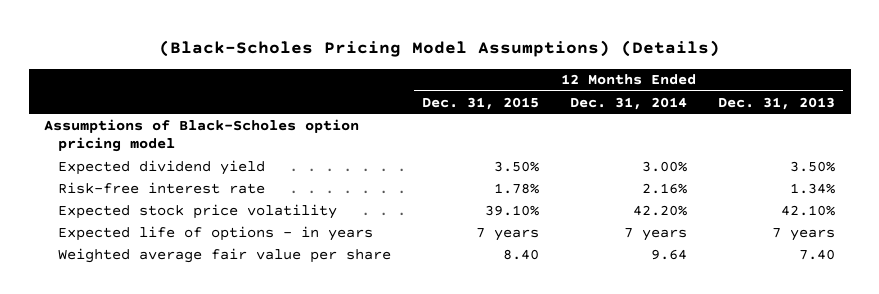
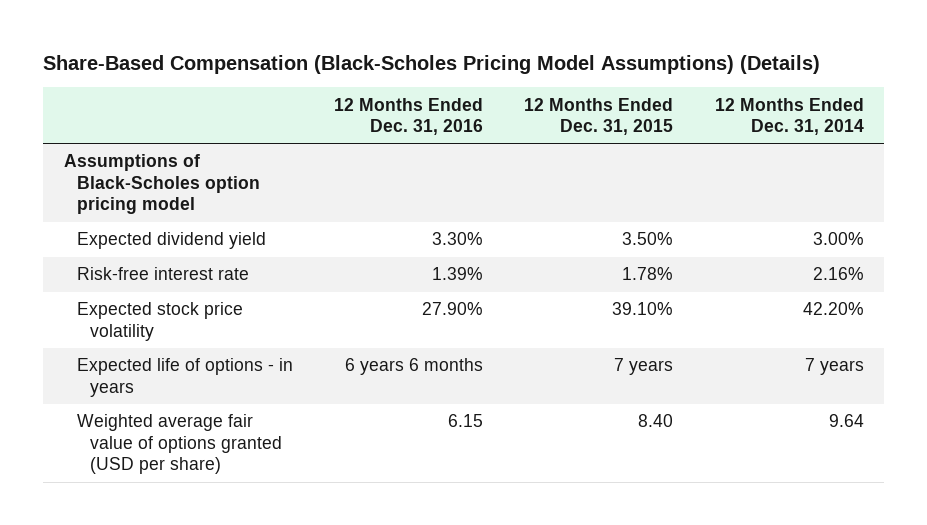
[158,39,720,57] (Black-Scholes Pricing Model Assumptions) (Details) -> [43,55,821,75] Share-Based Compensation (Black-Scholes Pricing Model Assumptions) (Details)
[718,96,836,110] Dec. 31, 2013 -> none
none -> [334,97,484,136] 12 Months Ended Dec. 31, 2016
[57,247,391,263] Weighted average fair value per share -> [76,414,283,475] Weighted average fair value of options granted (USD per share)

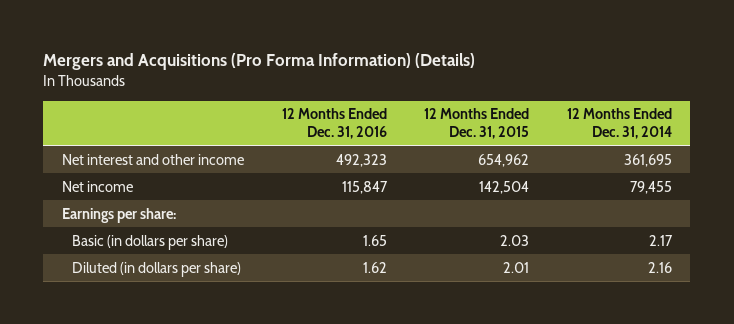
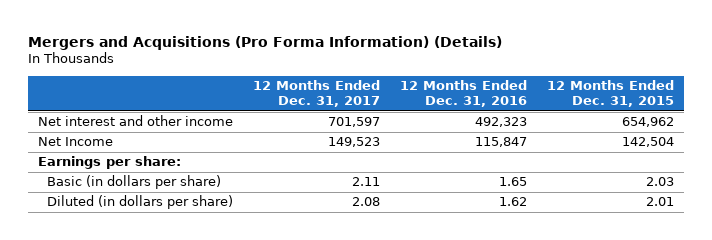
[566,108,672,139] 12 Months Ended Dec. 31, 2014 -> none
none -> [253,80,381,108] 12 Months Ended Dec. 31, 2017
[62,180,134,192] Net income -> [37,137,113,147] Net Income

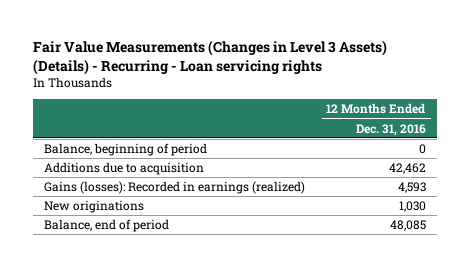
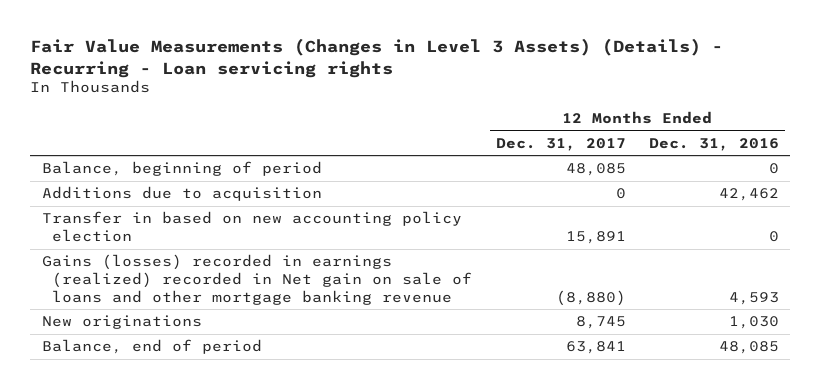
none -> [495,137,626,151] Dec. 31, 2017
none -> [42,211,463,243] Transfer in based on new accounting policy election
[44,180,306,194] Gains (losses): Recorded in earnings (realized) -> [42,254,473,305] Gains (losses) recorded in earnings (realized) recorded in Net gain on sale of loans and other mortgage banking revenue

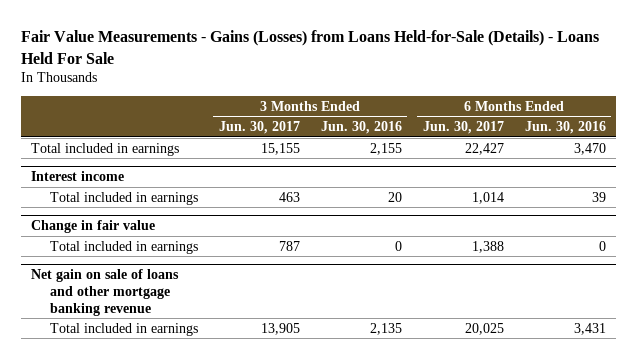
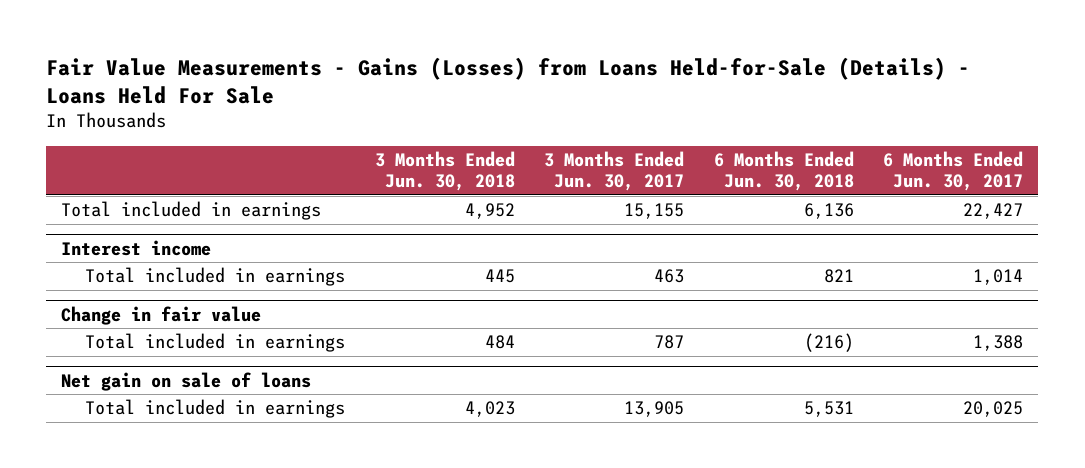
[320,121,402,135] Jun. 30, 2016 -> none
[524,121,606,135] Jun. 30, 2016 -> none
none -> [374,150,515,191] 3 Months Ended Jun. 30, 2018
none -> [713,150,854,191] 6 Months Ended Jun. 30, 2018
[31,269,180,316] Net gain on sale of loans and other mortgage banking revenue -> [61,371,312,391] Net gain on sale of loans

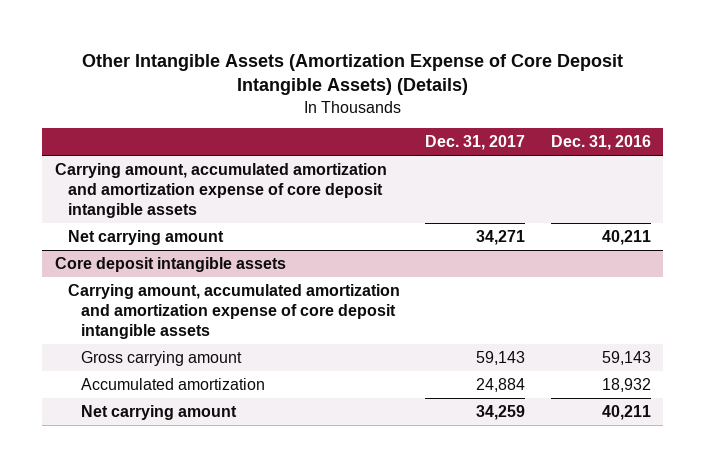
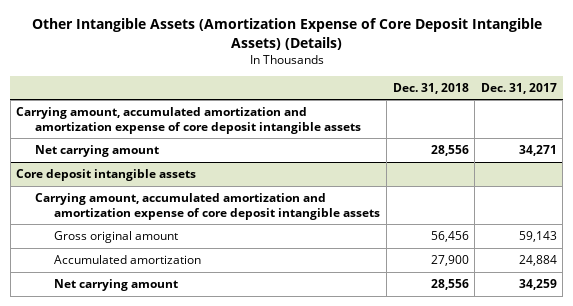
[550,135,651,151] Dec. 31, 2016 -> none
none -> [392,82,469,94] Dec. 31, 2018
[80,350,242,366] Gross carrying amount -> [54,231,179,244] Gross original amount

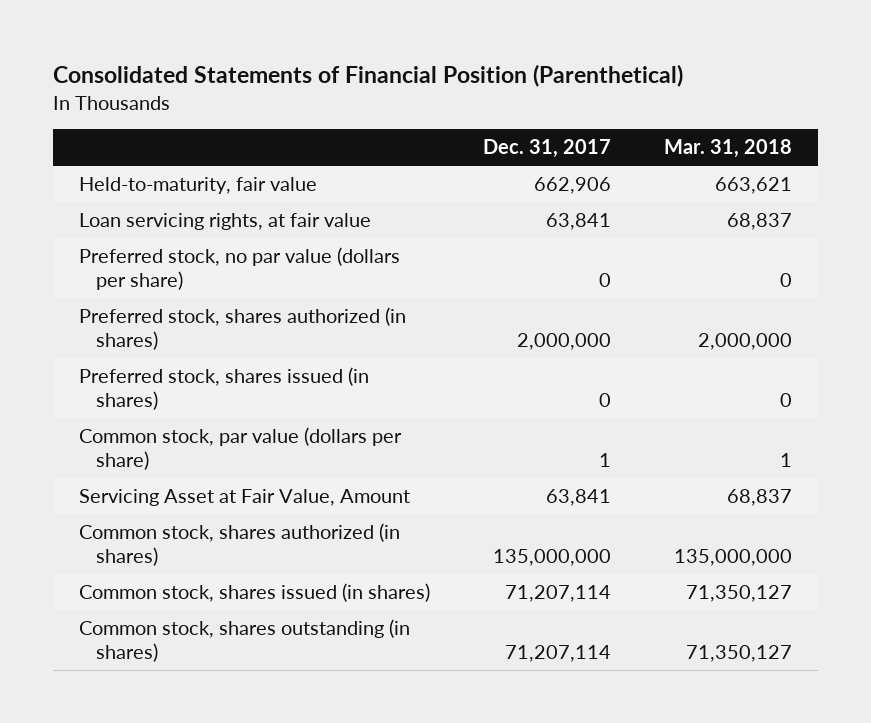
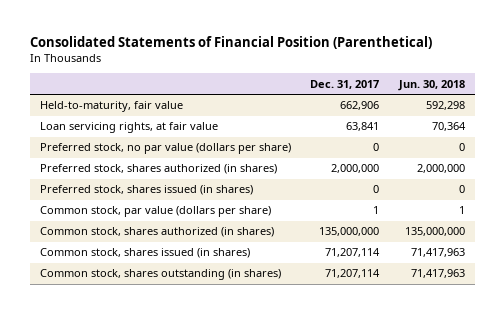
[663,139,792,159] Mar. 31, 2018 -> none
none -> [397,79,465,91] Jun. 30, 2018
[79,489,411,507] Servicing Asset at Fair Value, Amount -> none

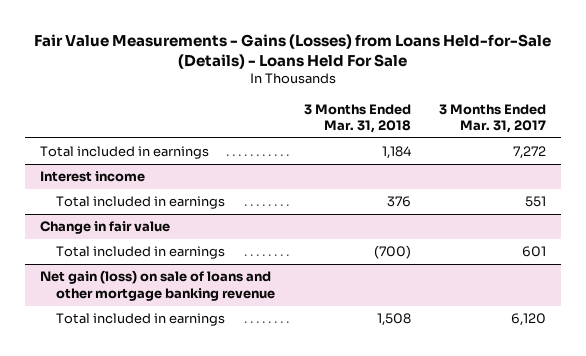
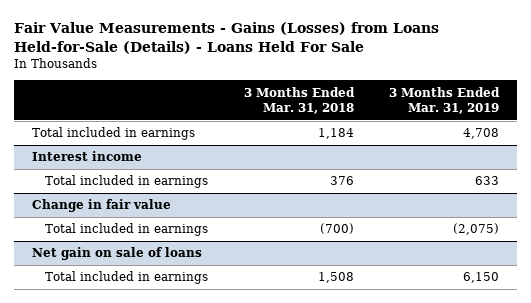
[439,103,547,133] 3 Months Ended Mar. 31, 2017 -> none
none -> [389,86,501,115] 3 Months Ended Mar. 31, 2019
[39,270,275,301] Net gain (loss) on sale of loans and other mortgage banking revenue -> [32,247,203,261] Net gain on sale of loans

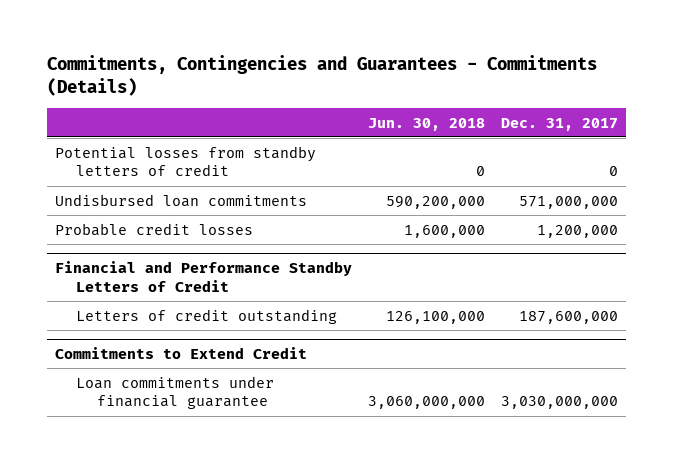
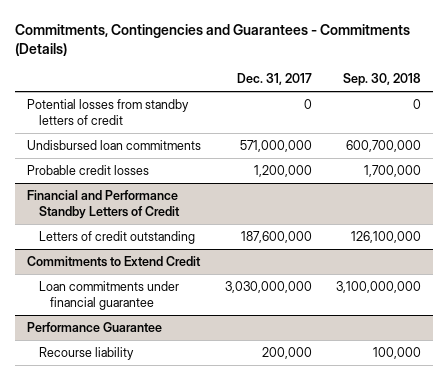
[368,117,486,131] Jun. 30, 2018 -> none
none -> [342,73,421,87] Sep. 30, 2018
none -> [27,322,163,333] Performance Guarantee
none -> [38,347,134,361] Recourse liability

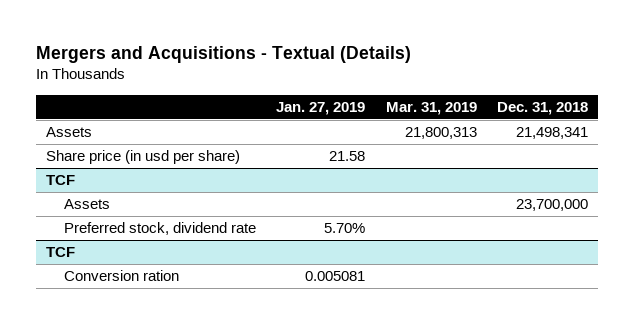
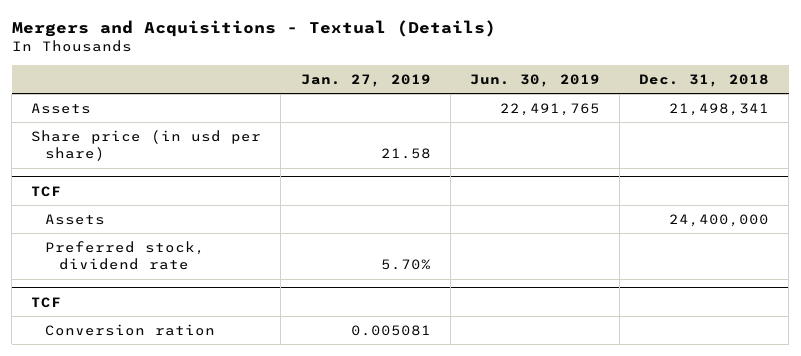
[385,101,477,115] Mar. 31, 2019 -> none
none -> [469,74,600,88] Jun. 30, 2019
[516,199,589,212] 23,700,000 -> [669,213,770,227] 24,400,000

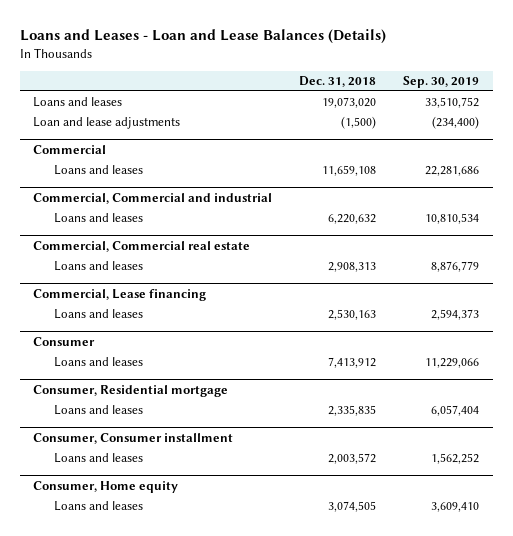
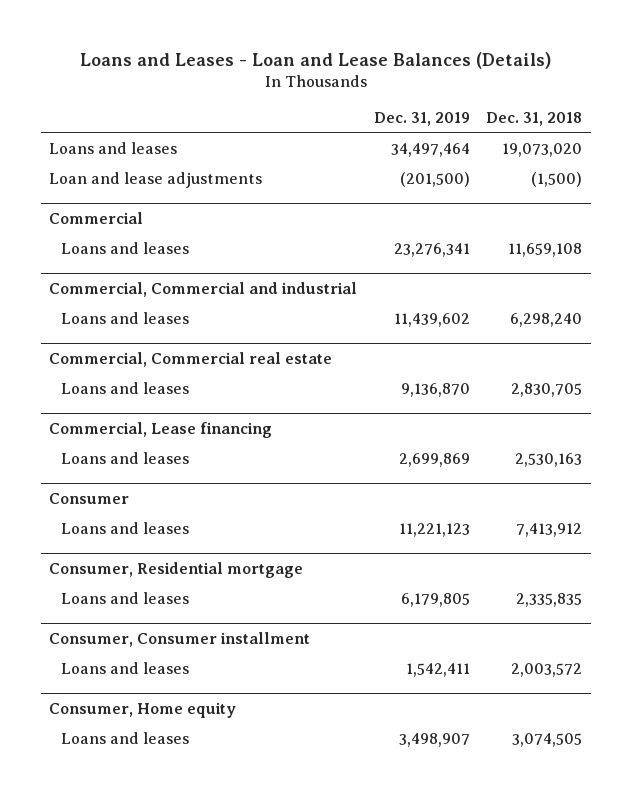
[403,75,480,88] Sep. 30, 2019 -> none
none -> [373,112,470,127] Dec. 31, 2019
[328,214,377,225] 6,220,632 -> [510,313,583,328] 6,298,240
[328,262,377,273] 2,908,313 -> [511,383,583,398] 2,830,705

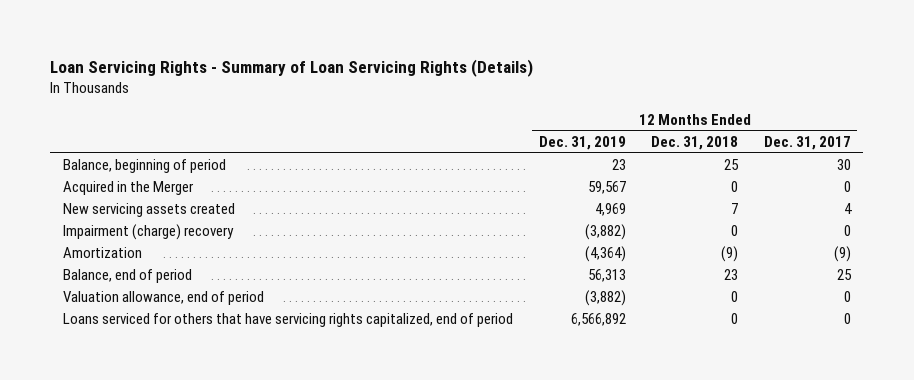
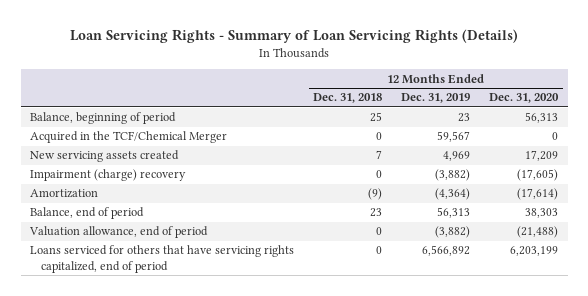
[763,135,851,150] Dec. 31, 2017 -> none
none -> [489,93,560,104] Dec. 31, 2020
[62,181,194,196] Acquired in the Merger -> [30,131,228,144] Acquired in the TCF/Chemical Merger

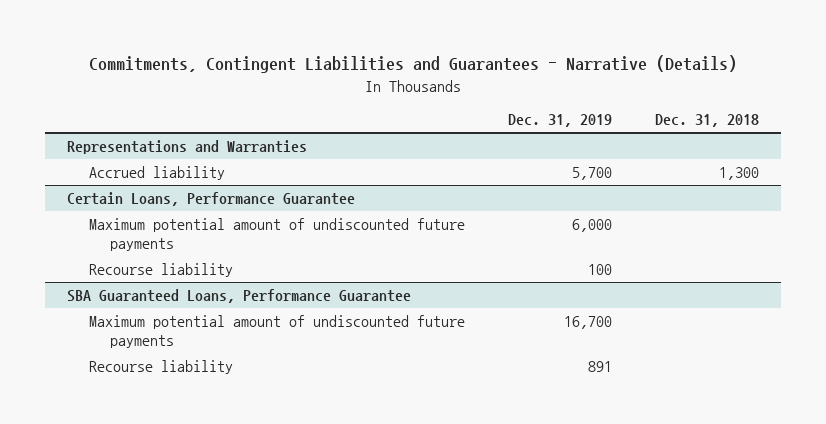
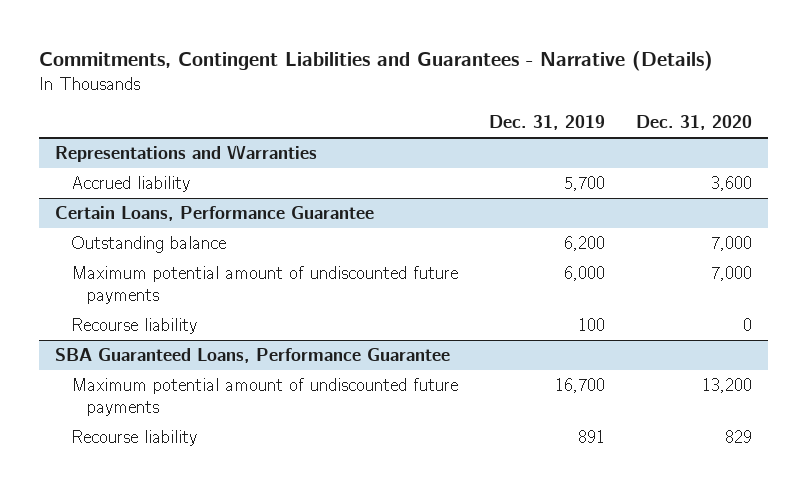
[654,114,759,128] Dec. 31, 2018 -> none
none -> [636,115,753,131] Dec. 31, 2020
none -> [70,236,226,254] Outstanding balance

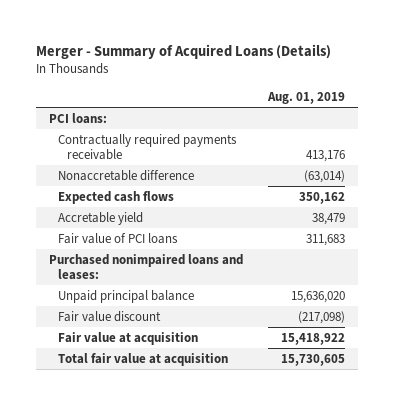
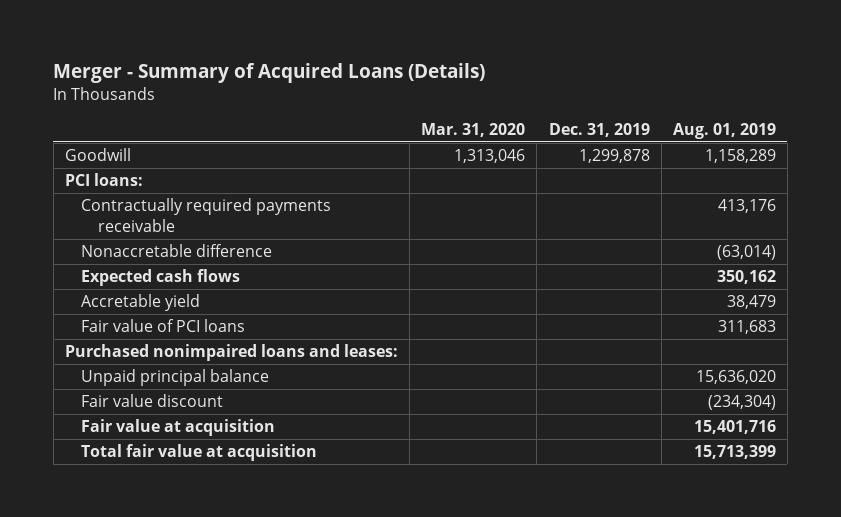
none -> [421,122,526,137] Mar. 31, 2020
none -> [548,122,650,137] Dec. 31, 2019
none -> [64,148,131,162] Goodwill
[298,310,346,324] (217,098) -> [707,395,776,411] (234,304)
[281,332,346,345] 15,418,922 -> [693,420,776,435] 15,401,716
[281,353,346,366] 15,730,605 -> [693,445,776,460] 15,713,399

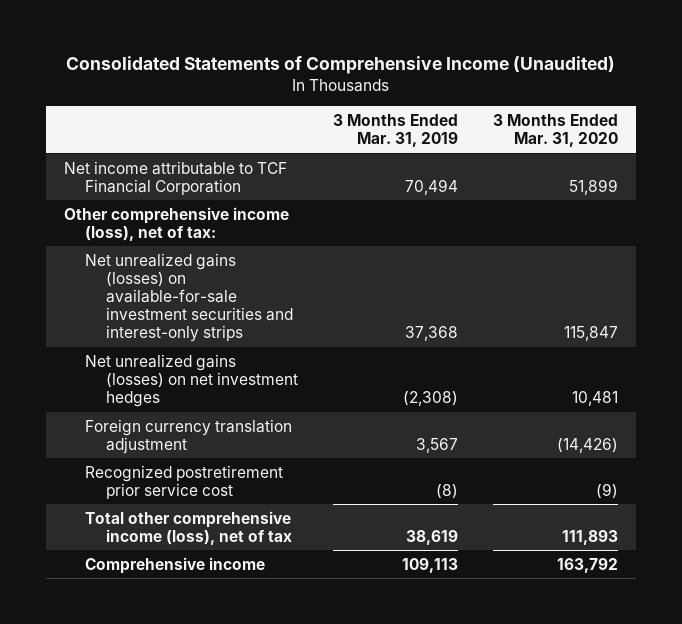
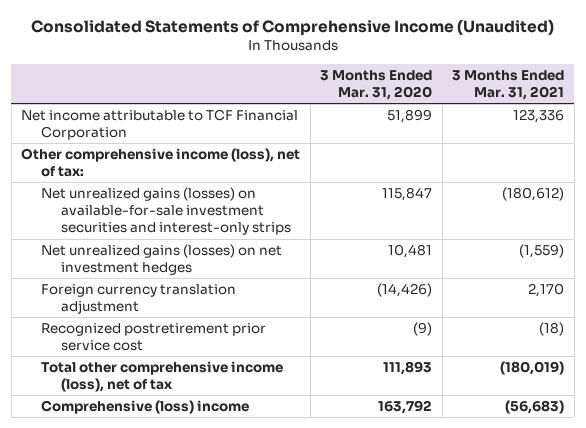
[333,113,459,148] 3 Months Ended Mar. 31, 2019 -> none
none -> [452,69,565,100] 3 Months Ended Mar. 31, 2021
[85,556,266,574] Comprehensive income -> [41,400,250,415] Comprehensive (loss) income

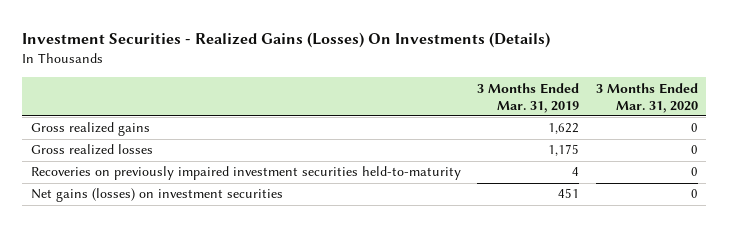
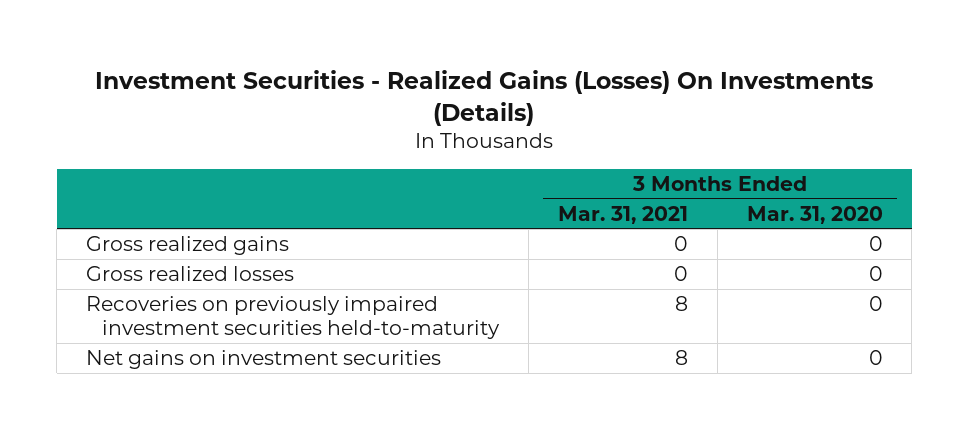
[477,82,580,113] 3 Months Ended Mar. 31, 2019 -> none
none -> [557,205,688,224] Mar. 31, 2021
[30,188,283,203] Net gains (losses) on investment securities -> [86,350,442,370] Net gains on investment securities

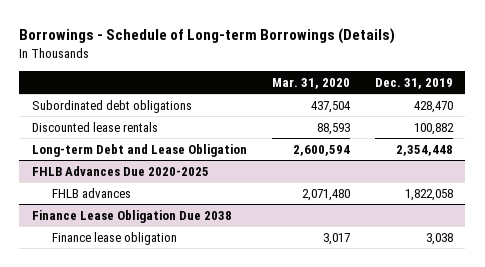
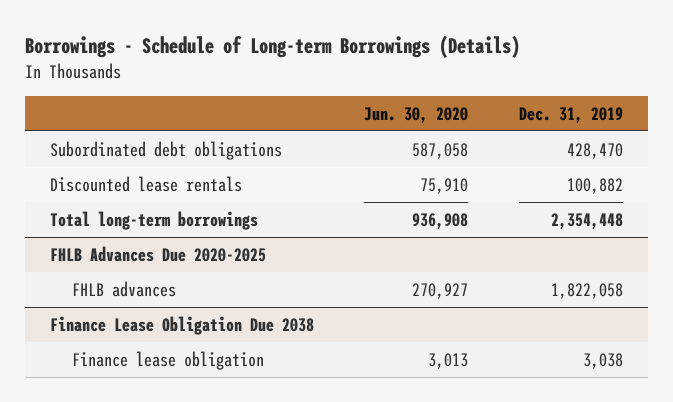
[271,77,350,89] Mar. 31, 2020 -> none
none -> [364,106,469,124] Jun. 30, 2020
[31,143,247,157] Long-term Debt and Lease Obligation -> [50,210,259,230] Total long-term borrowings

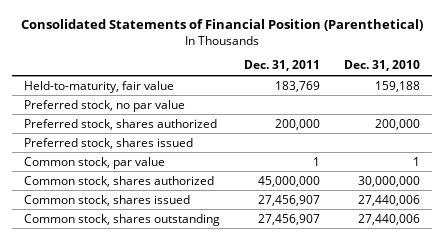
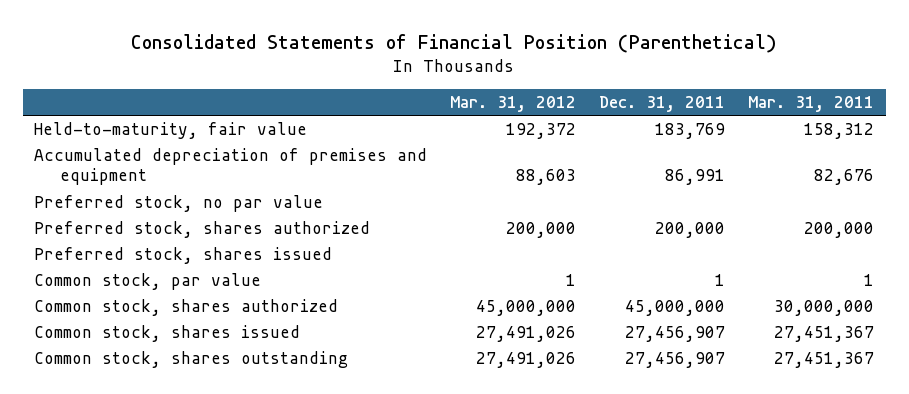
[343,60,420,72] Dec. 31, 2010 -> none
none -> [450,95,577,112] Mar. 31, 2012
none -> [748,95,875,112] Mar. 31, 2011
none -> [34,147,428,186] Accumulated depreciation of premises and equipment

